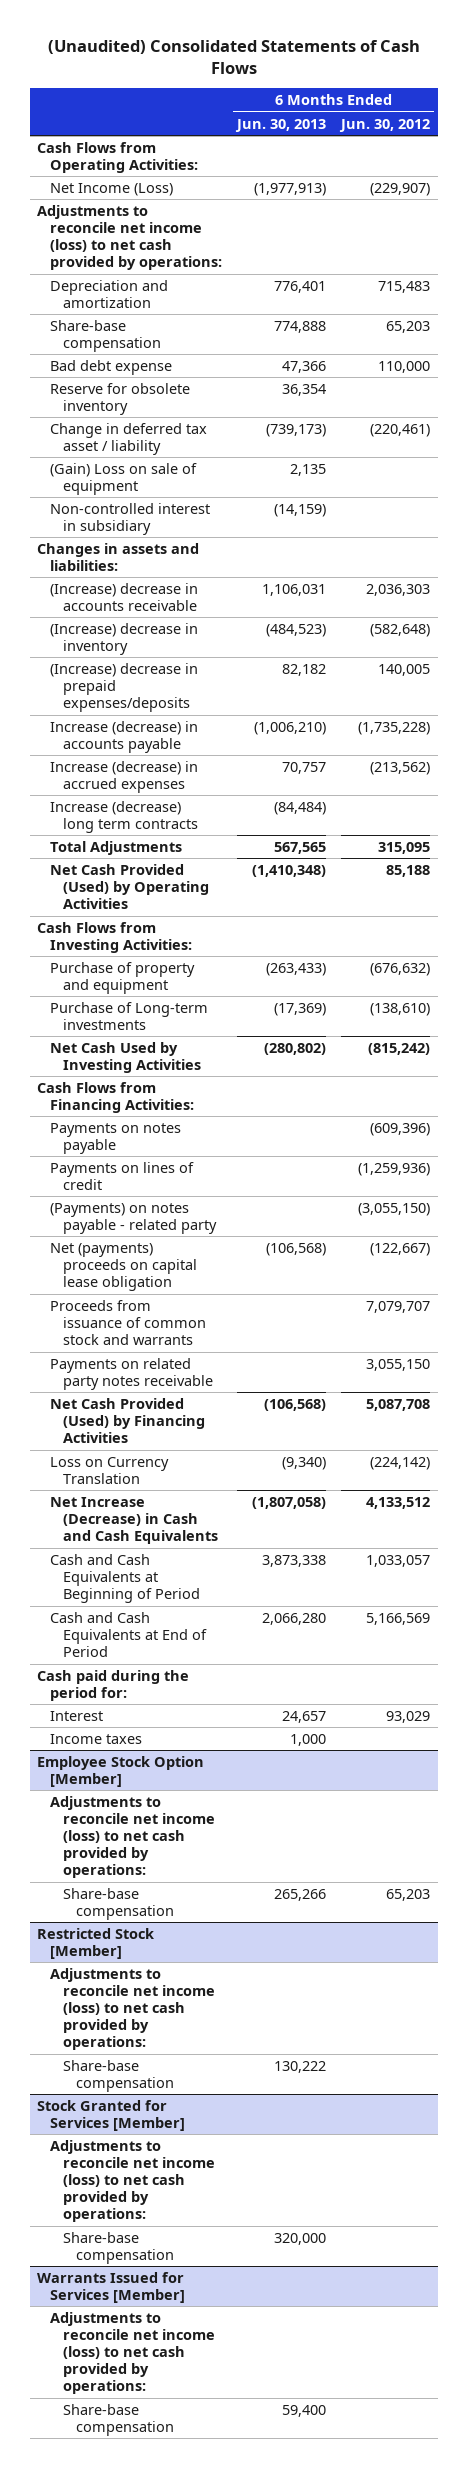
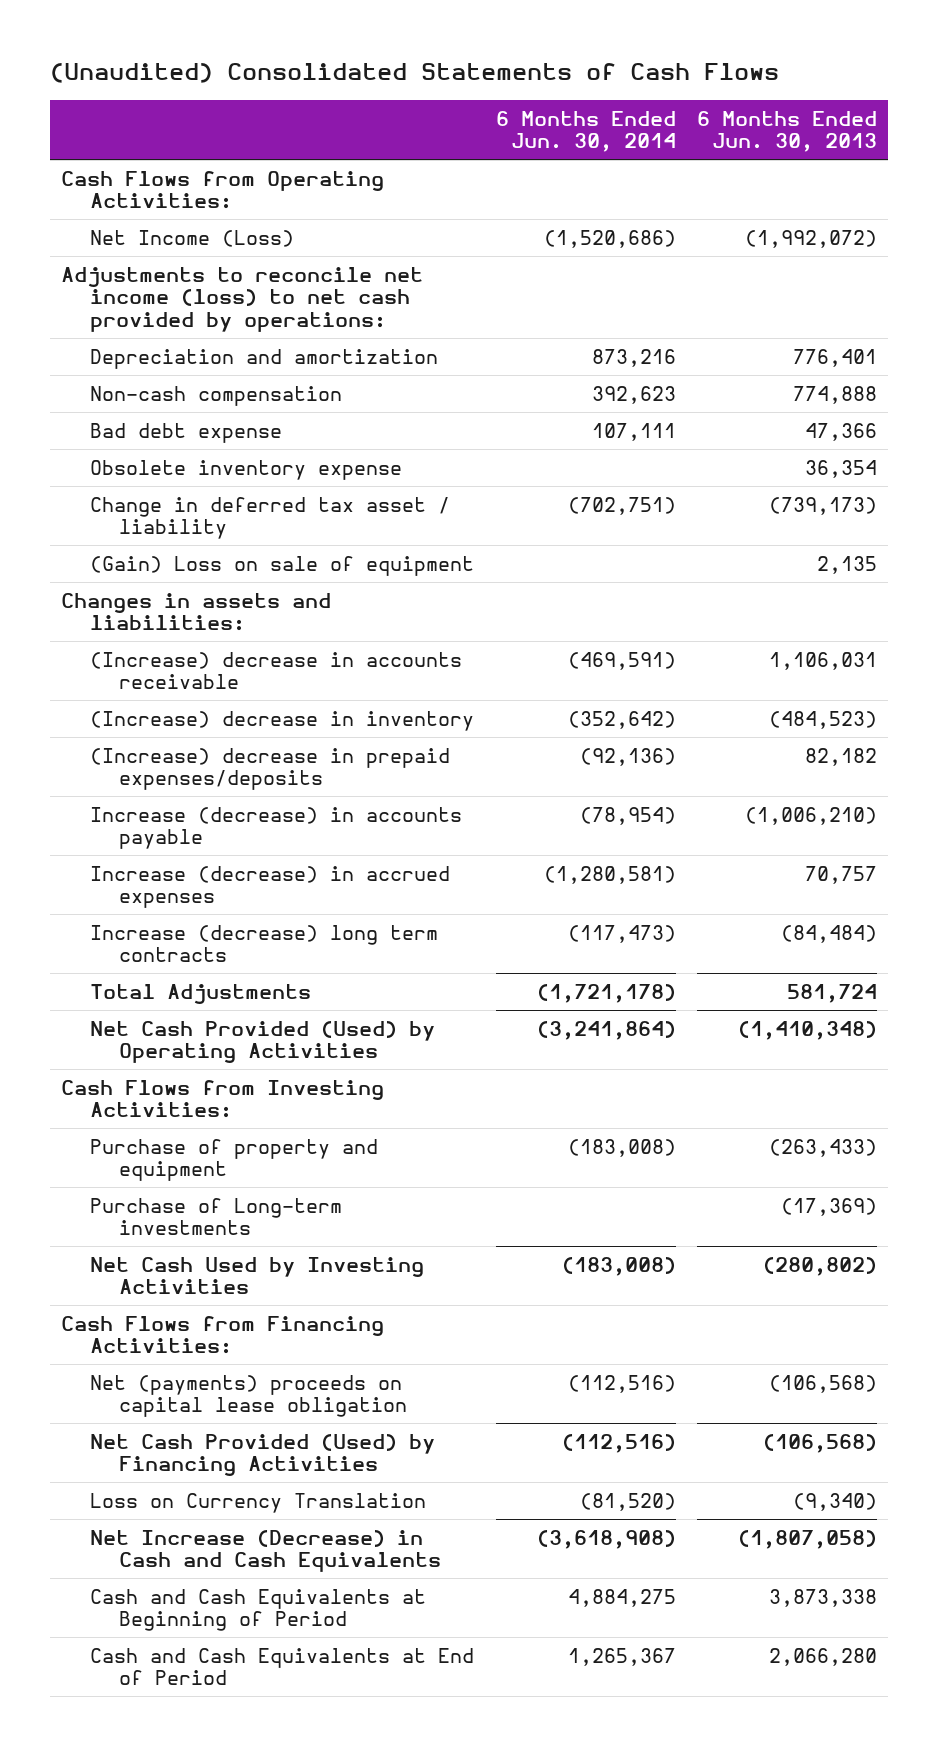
[339,118,431,132] Jun. 30, 2012 -> none
none -> [495,110,676,153] 6 Months Ended Jun. 30, 2014
[254,182,327,196] (1,977,913) -> [745,229,878,248] (1,992,072)
[50,319,162,352] Share-base compensation -> [89,385,342,406] Non-cash compensation
[50,382,191,415] Reserve for obsolete inventory -> [89,459,402,480] Obsolete inventory expense
[50,502,211,535] Non-controlled interest in subsidiary -> none
[274,841,327,854] 567,565 -> [787,983,878,1003] 581,724
[50,1122,182,1154] Payments on notes payable -> none
[50,1161,195,1190] Payments on lines of credit -> none
[50,1202,218,1234] (Payments) on notes payable - related party -> none
[50,1299,207,1345] Proceeds from issuance of common stock and warrants -> none
[50,1357,214,1390] Payments on related party notes receivable -> none
[37,1669,190,1701] Cash paid during the period for: -> none
[50,1710,104,1721] Interest -> none
[50,1733,143,1744] Income taxes -> none
[37,1755,205,1787] Employee Stock Option [Member] -> none
[50,1795,216,1879] Adjustments to reconcile net income (loss) to net cash provided by operations: -> none
[63,1887,175,1920] Share-base compensation -> none
[37,1927,155,1959] Restricted Stock [Member] -> none
[50,1967,216,2051] Adjustments to reconcile net income (loss) to net cash provided by operations: -> none
[63,2059,175,2092] Share-base compensation -> none
[37,2099,186,2131] Stock Granted for Services [Member] -> none
[50,2139,216,2223] Adjustments to reconcile net income (loss) to net cash provided by operations: -> none
[63,2231,175,2264] Share-base compensation -> none
[37,2271,186,2303] Warrants Issued for Services [Member] -> none
[50,2311,216,2395] Adjustments to reconcile net income (loss) to net cash provided by operations: -> none
[63,2403,175,2436] Share-base compensation -> none

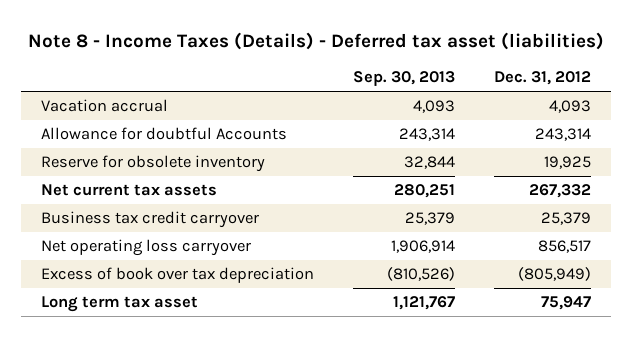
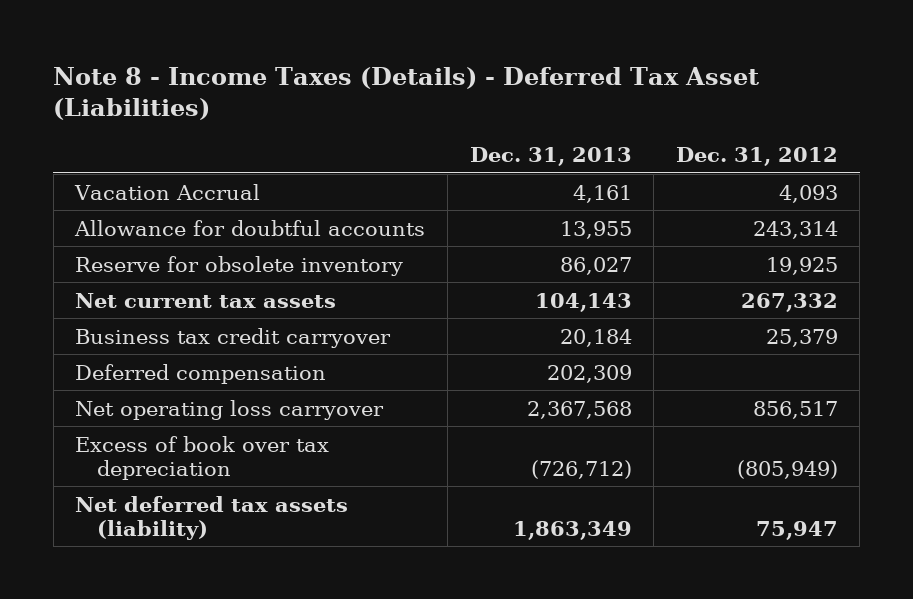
[27,31,604,50] Note 8 - Income Taxes (Details) - Deferred tax asset (liabilities) -> [53,66,760,121] Note 8 - Income Taxes (Details) - Deferred Tax Asset (Liabilities)
[352,71,455,87] Sep. 30, 2013 -> none
none -> [469,147,632,167] Dec. 31, 2013
[40,99,168,113] Vacation accrual -> [74,183,261,200] Vacation Accrual
[40,127,287,141] Allowance for doubtful Accounts -> [74,219,426,236] Allowance for doubtful accounts
none -> [75,363,327,384] Deferred compensation
[40,296,198,313] Long term tax asset -> [75,495,349,540] Net deferred tax assets (liability)

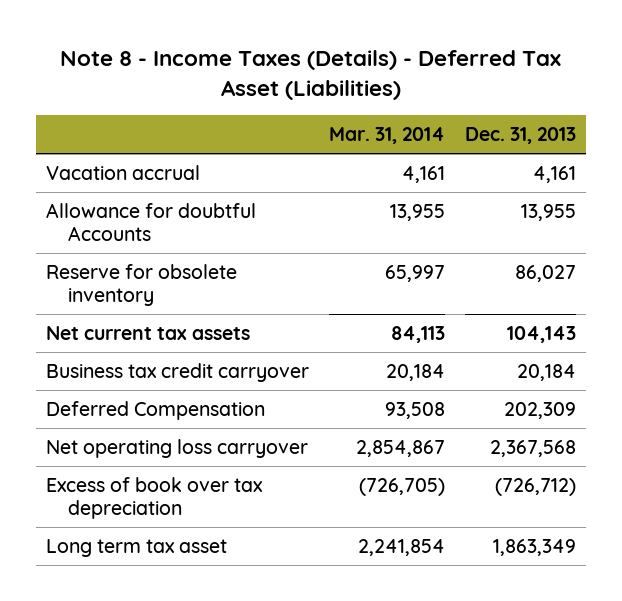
[675,147,838,167] Dec. 31, 2012 -> none
none -> [329,127,446,145] Mar. 31, 2014
[74,183,261,200] Vacation Accrual -> [45,164,200,180] Vacation accrual
[74,219,426,236] Allowance for doubtful accounts -> [45,202,256,242] Allowance for doubtful Accounts
[75,363,327,384] Deferred compensation -> [45,400,265,420] Deferred Compensation
[75,495,349,540] Net deferred tax assets (liability) -> [45,538,227,557] Long term tax asset

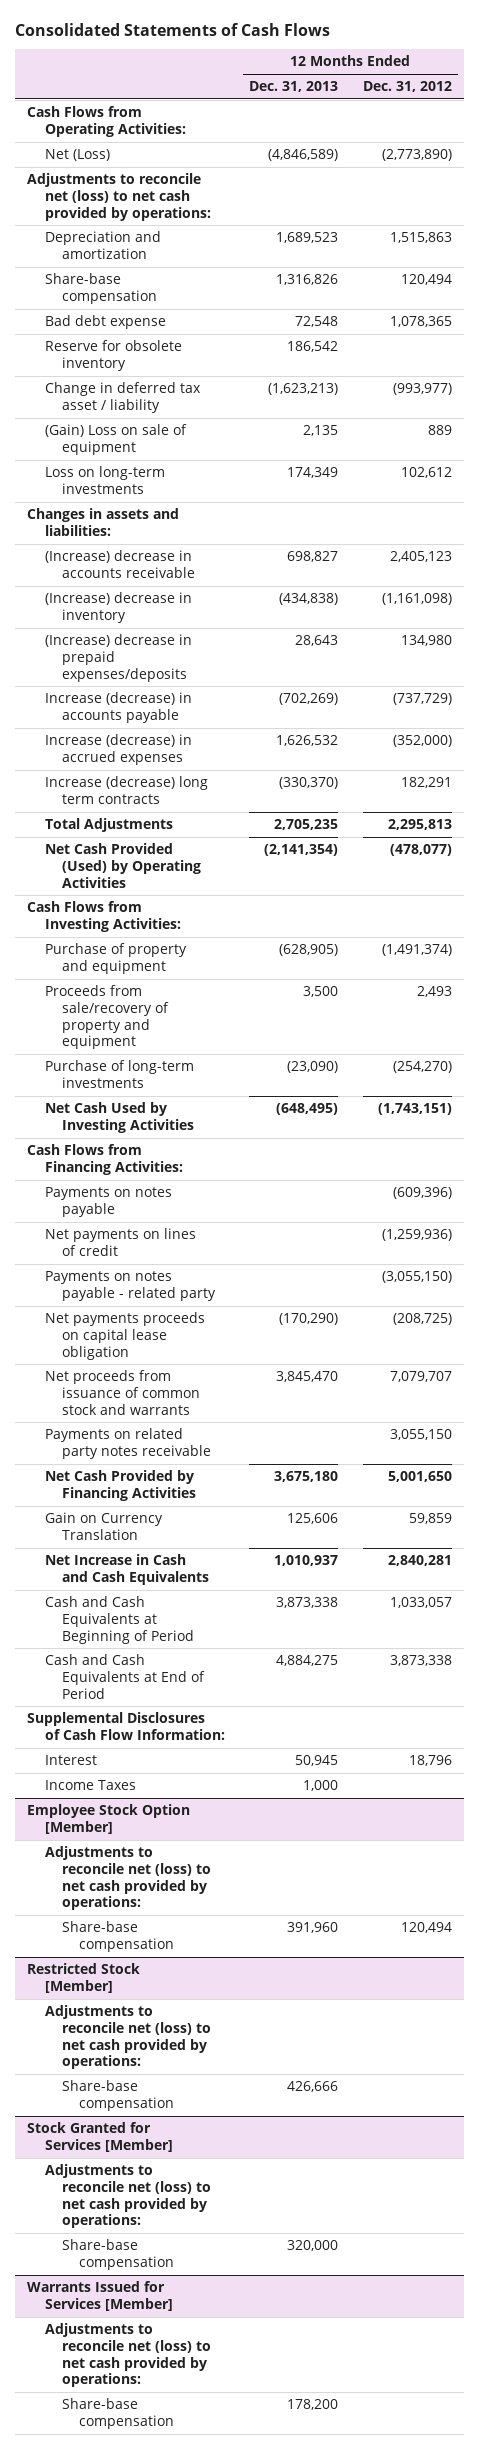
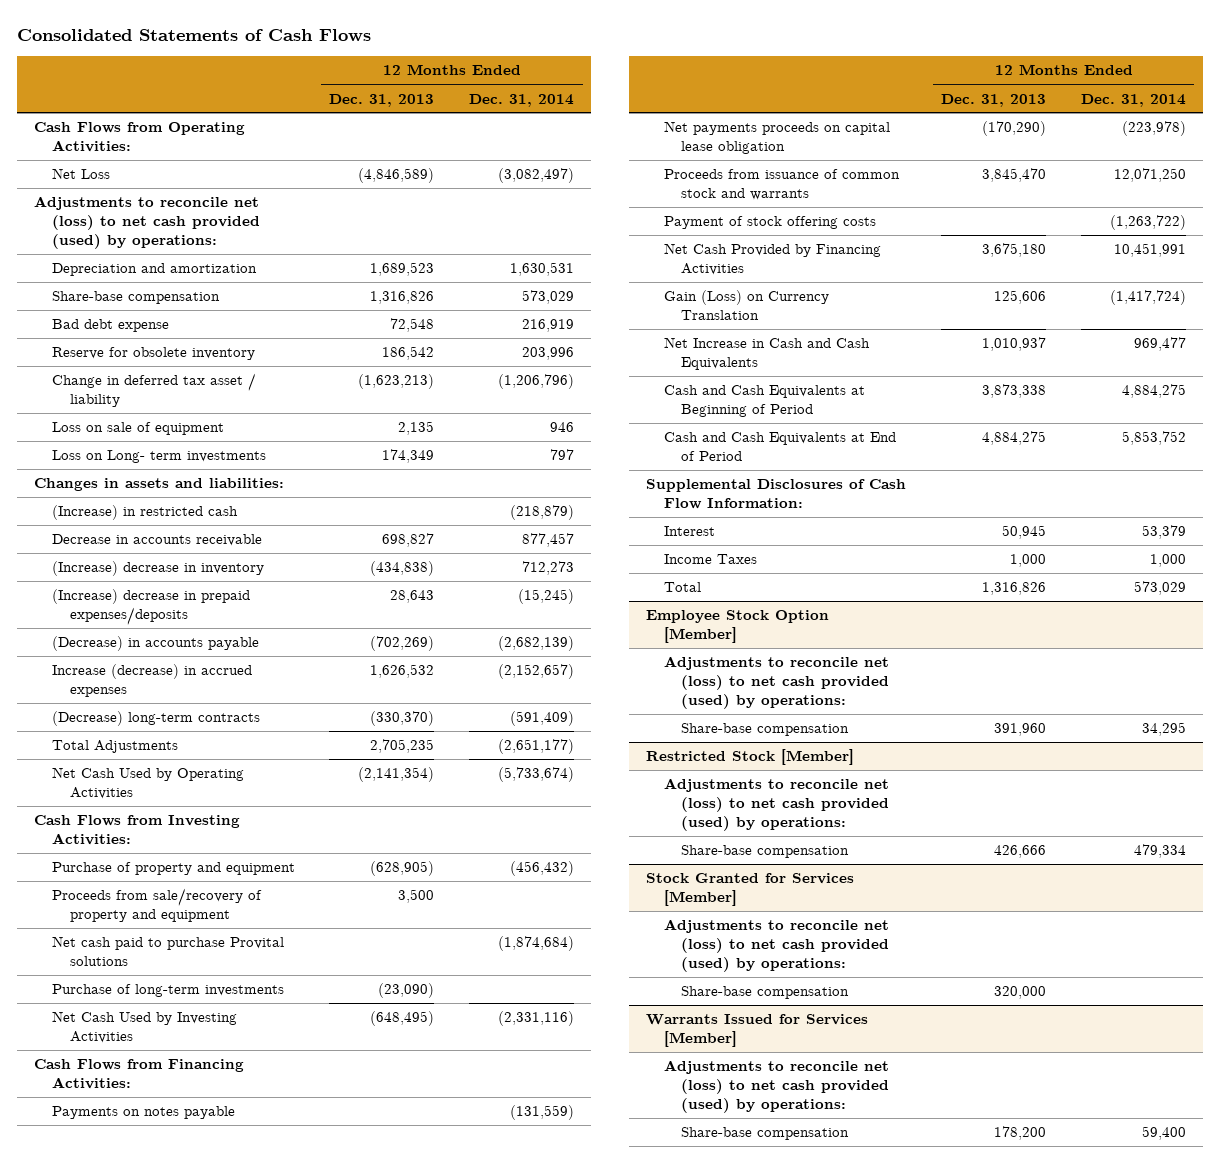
[362,81,452,93] Dec. 31, 2012 -> none
none -> [468,93,574,107] Dec. 31, 2014
[44,149,110,162] Net (Loss) -> [51,168,110,180] Net Loss
[27,173,211,221] Adjustments to reconcile net (loss) to net cash provided by operations: -> [34,196,260,249] Adjustments to reconcile net (loss) to net cash provided (used) by operations:
[44,424,187,455] (Gain) Loss on sale of equipment -> [51,422,224,436] Loss on sale of equipment
[44,466,165,494] Loss on long-term investments -> [51,450,266,464] Loss on Long- term investments
none -> [51,505,238,521] (Increase) in restricted cash
[44,550,195,578] (Increase) decrease in accounts receivable -> [51,534,262,547] Decrease in accounts receivable
[44,692,192,723] Increase (decrease) in accounts payable -> [51,636,259,652] (Decrease) in accounts payable
[44,776,208,804] Increase (decrease) long term contracts -> [51,711,260,727] (Decrease) long-term contracts
[44,843,201,888] Net Cash Provided (Used) by Operating Activities -> [51,767,244,799] Net Cash Used by Operating Activities
none -> [51,936,284,966] Net cash paid to purchase Provital solutions
[44,1228,196,1256] Net payments on lines of credit -> none
[44,1271,216,1301] Payments on notes payable - related party -> none
[44,1428,211,1459] Payments on related party notes receivable -> none
[44,1370,200,1415] Net proceeds from issuance of common stock and warrants -> [663,169,900,200] Proceeds from issuance of common stock and warrants
none -> [663,216,876,230] Payment of stock offering costs
[44,1512,163,1540] Gain on Currency Translation -> [663,290,829,320] Gain (Loss) on Currency Translation
none -> [663,582,701,593] Total
[44,1846,211,1911] Adjustments to reconcile net (loss) to net cash provided by operations: -> [663,656,890,709] Adjustments to reconcile net (loss) to net cash provided (used) by operations:
[44,2005,211,2070] Adjustments to reconcile net (loss) to net cash provided by operations: -> [663,778,890,831] Adjustments to reconcile net (loss) to net cash provided (used) by operations:
[44,2164,211,2229] Adjustments to reconcile net (loss) to net cash provided by operations: -> [663,919,890,972] Adjustments to reconcile net (loss) to net cash provided (used) by operations:
[44,2323,211,2388] Adjustments to reconcile net (loss) to net cash provided by operations: -> [663,1060,890,1113] Adjustments to reconcile net (loss) to net cash provided (used) by operations:

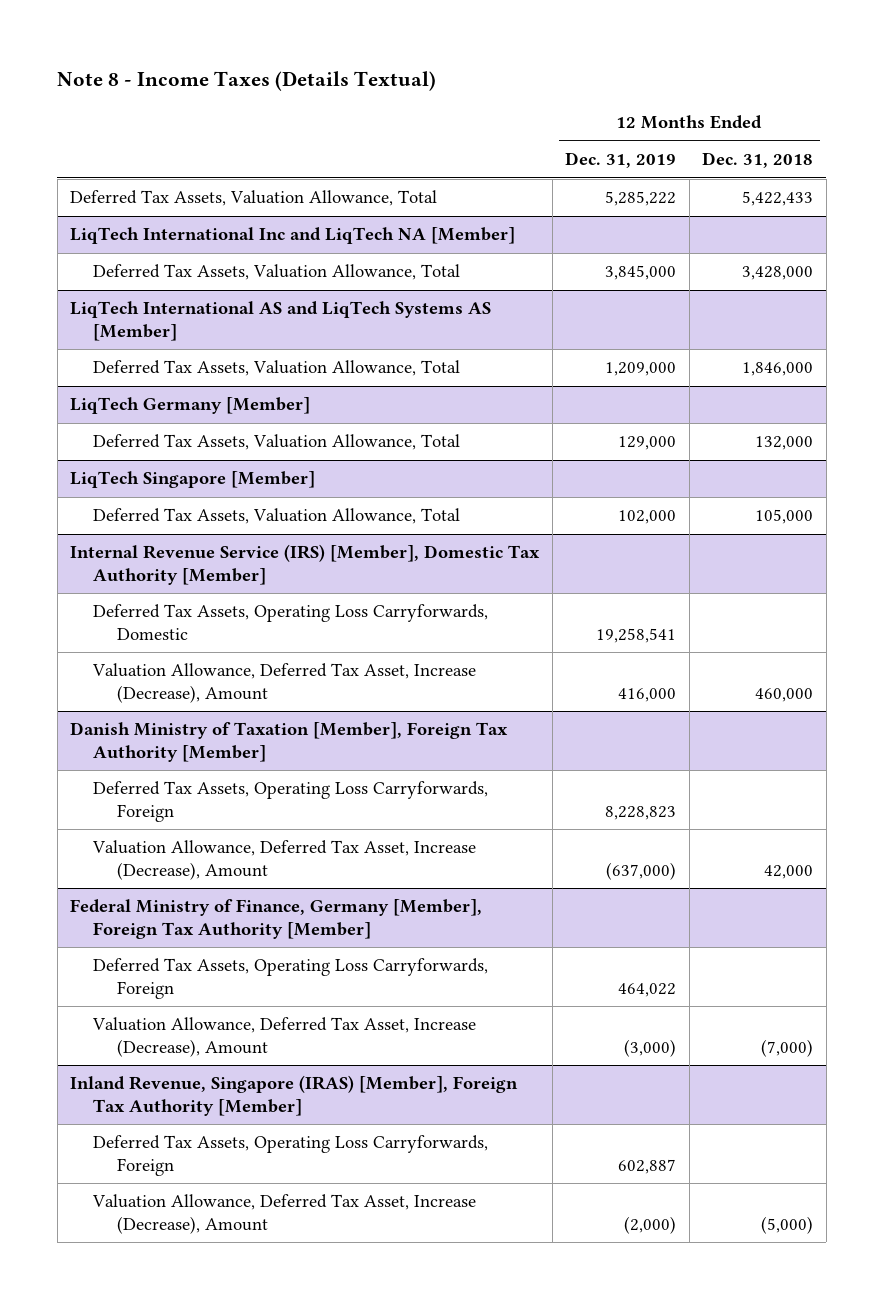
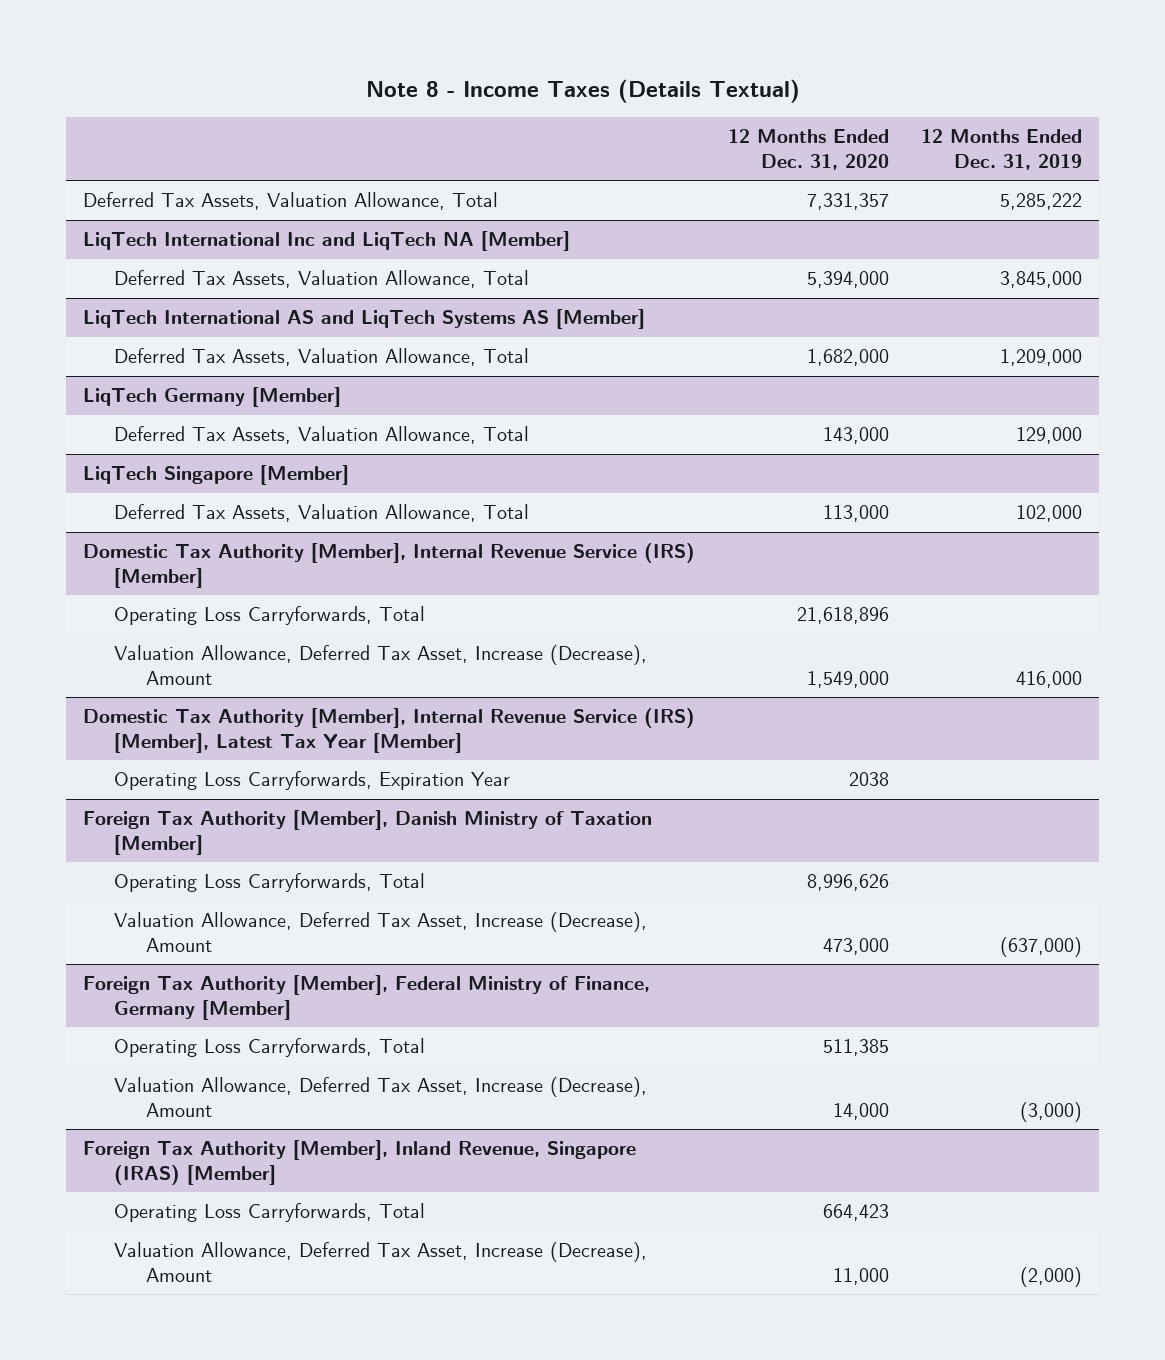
[702,152,814,169] Dec. 31, 2018 -> none
none -> [727,129,889,170] 12 Months Ended Dec. 31, 2020
[93,604,489,640] Deferred Tax Assets, Operating Loss Carryforwards, Domestic -> none
[70,544,541,585] Internal Revenue Service (IRS) [Member], Domestic Tax Authority [Member] -> [82,543,695,588] Domestic Tax Authority [Member], Internal Revenue Service (IRS) [Member]
none -> [114,606,426,626] Operating Loss Carryforwards, Total
[93,781,489,822] Deferred Tax Assets, Operating Loss Carryforwards, Foreign -> none
none -> [82,708,695,753] Domestic Tax Authority [Member], Internal Revenue Service (IRS) [Member], Latest Tax Year [Member]
none -> [114,771,511,791] Operating Loss Carryforwards, Expiration Year
[70,722,509,762] Danish Ministry of Taxation [Member], Foreign Tax Authority [Member] -> [82,810,652,855] Foreign Tax Authority [Member], Danish Ministry of Taxation [Member]
none -> [114,873,426,893] Operating Loss Carryforwards, Total
[93,958,489,999] Deferred Tax Assets, Operating Loss Carryforwards, Foreign -> none
[70,899,483,939] Federal Ministry of Finance, Germany [Member], Foreign Tax Authority [Member] -> [82,975,650,1020] Foreign Tax Authority [Member], Federal Ministry of Finance, Germany [Member]
none -> [114,1038,426,1058] Operating Loss Carryforwards, Total
[93,1135,489,1176] Deferred Tax Assets, Operating Loss Carryforwards, Foreign -> none
[70,1075,519,1116] Inland Revenue, Singapore (IRAS) [Member], Foreign Tax Authority [Member] -> [82,1140,636,1185] Foreign Tax Authority [Member], Inland Revenue, Singapore (IRAS) [Member]
none -> [114,1203,426,1223] Operating Loss Carryforwards, Total

